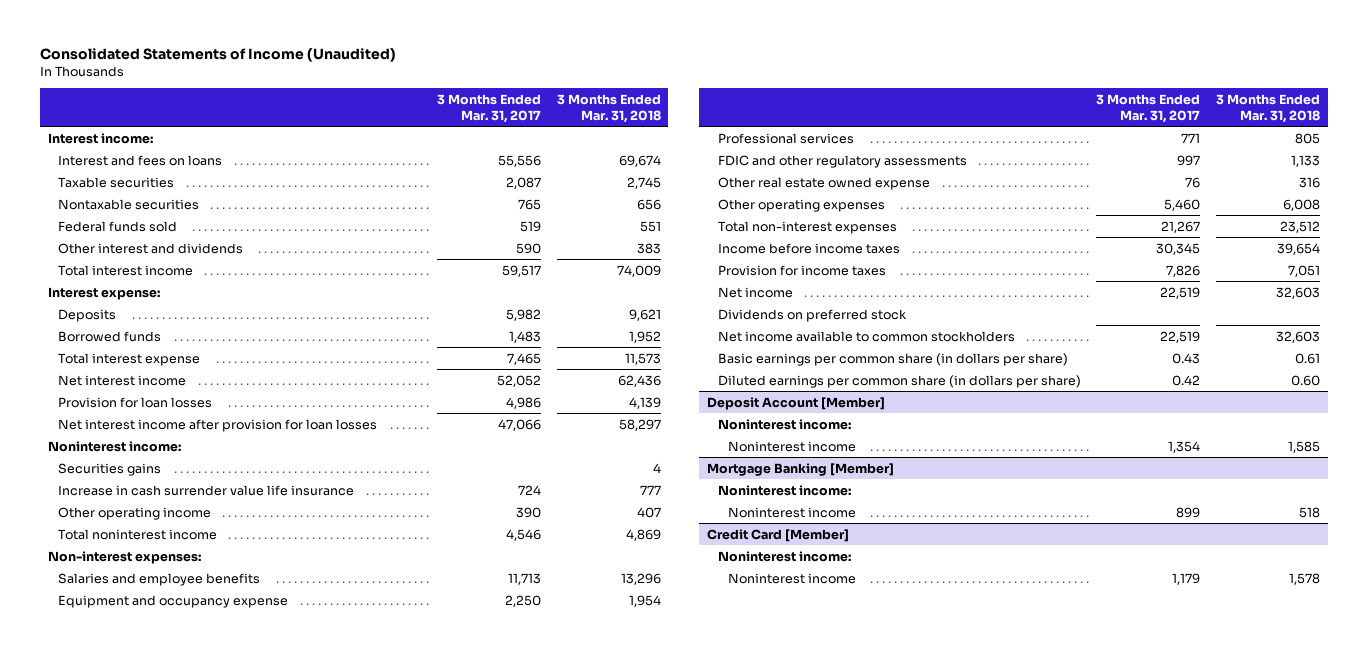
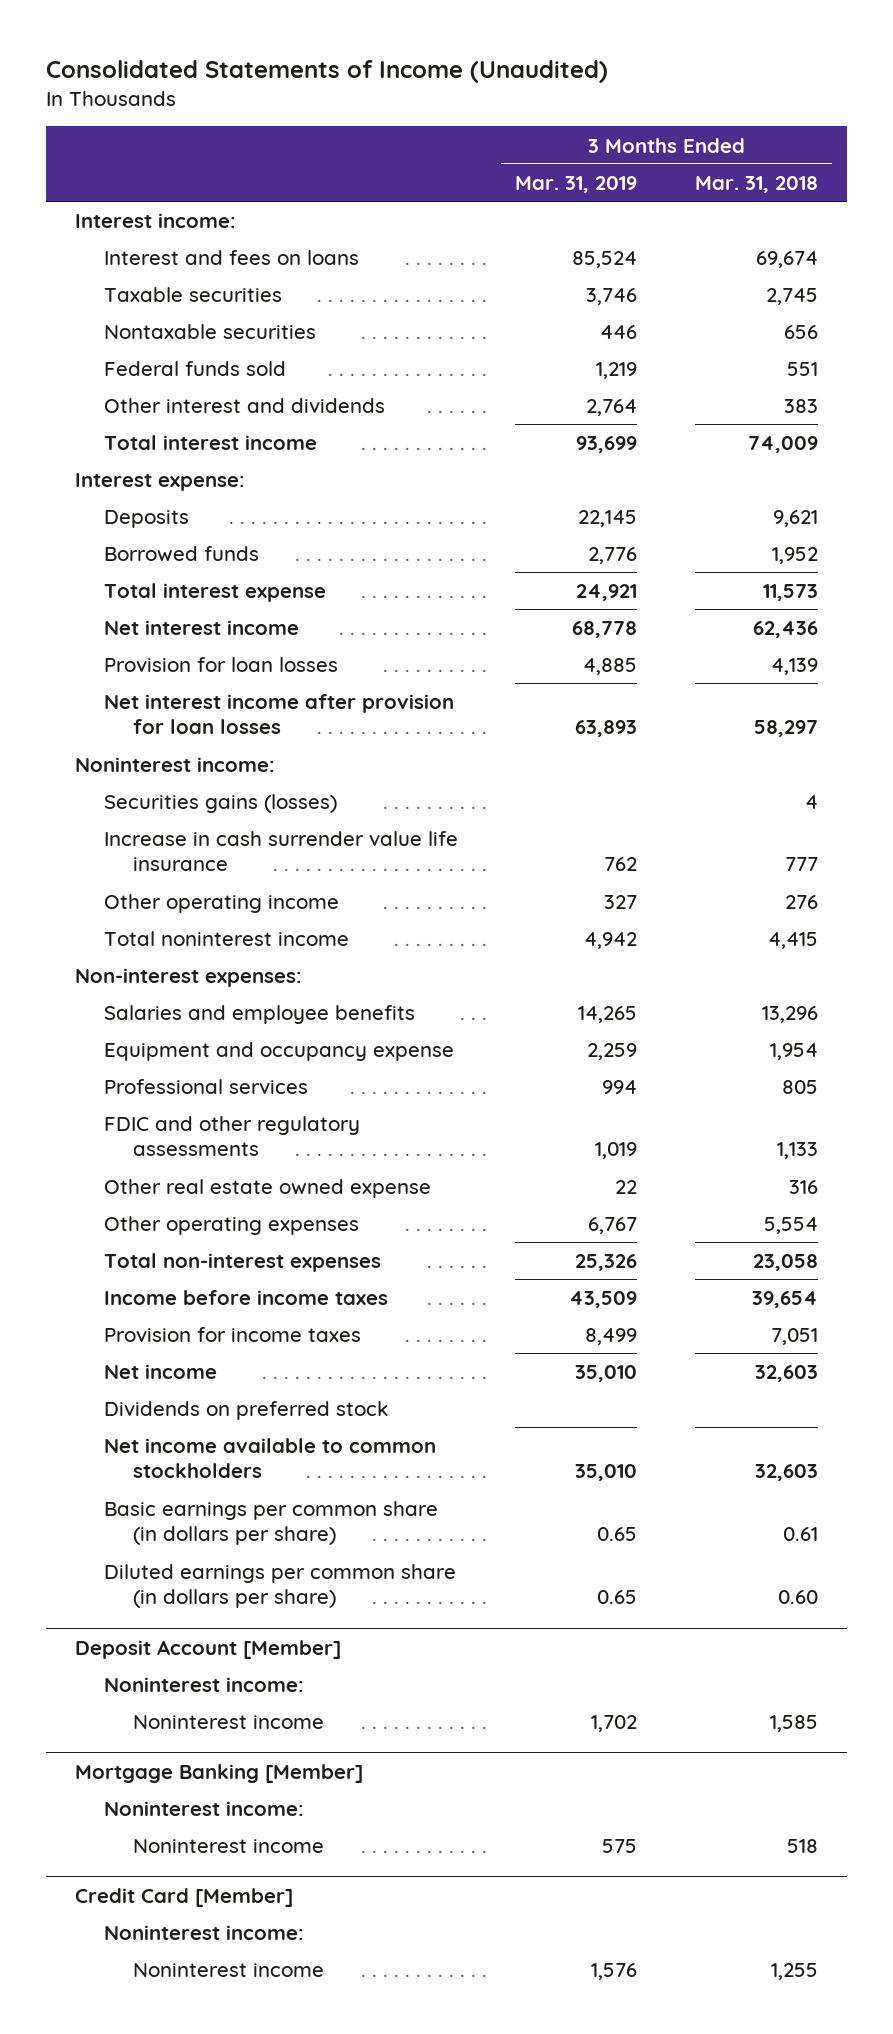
[436,93,541,123] 3 Months Ended Mar. 31, 2017 -> none
none -> [515,175,638,193] Mar. 31, 2019
[58,462,162,476] Securities gains -> [103,794,337,814] Securities gains (losses)
[636,506,661,518] 407 -> [785,895,819,910] 276
[625,528,661,541] 4,869 -> [768,932,819,950] 4,415
[1283,198,1321,211] 6,008 -> [764,1217,819,1235] 5,554
[1280,220,1321,233] 23,512 -> [753,1254,819,1272] 23,058
[1289,572,1321,585] 1,578 -> [771,1963,819,1981] 1,255

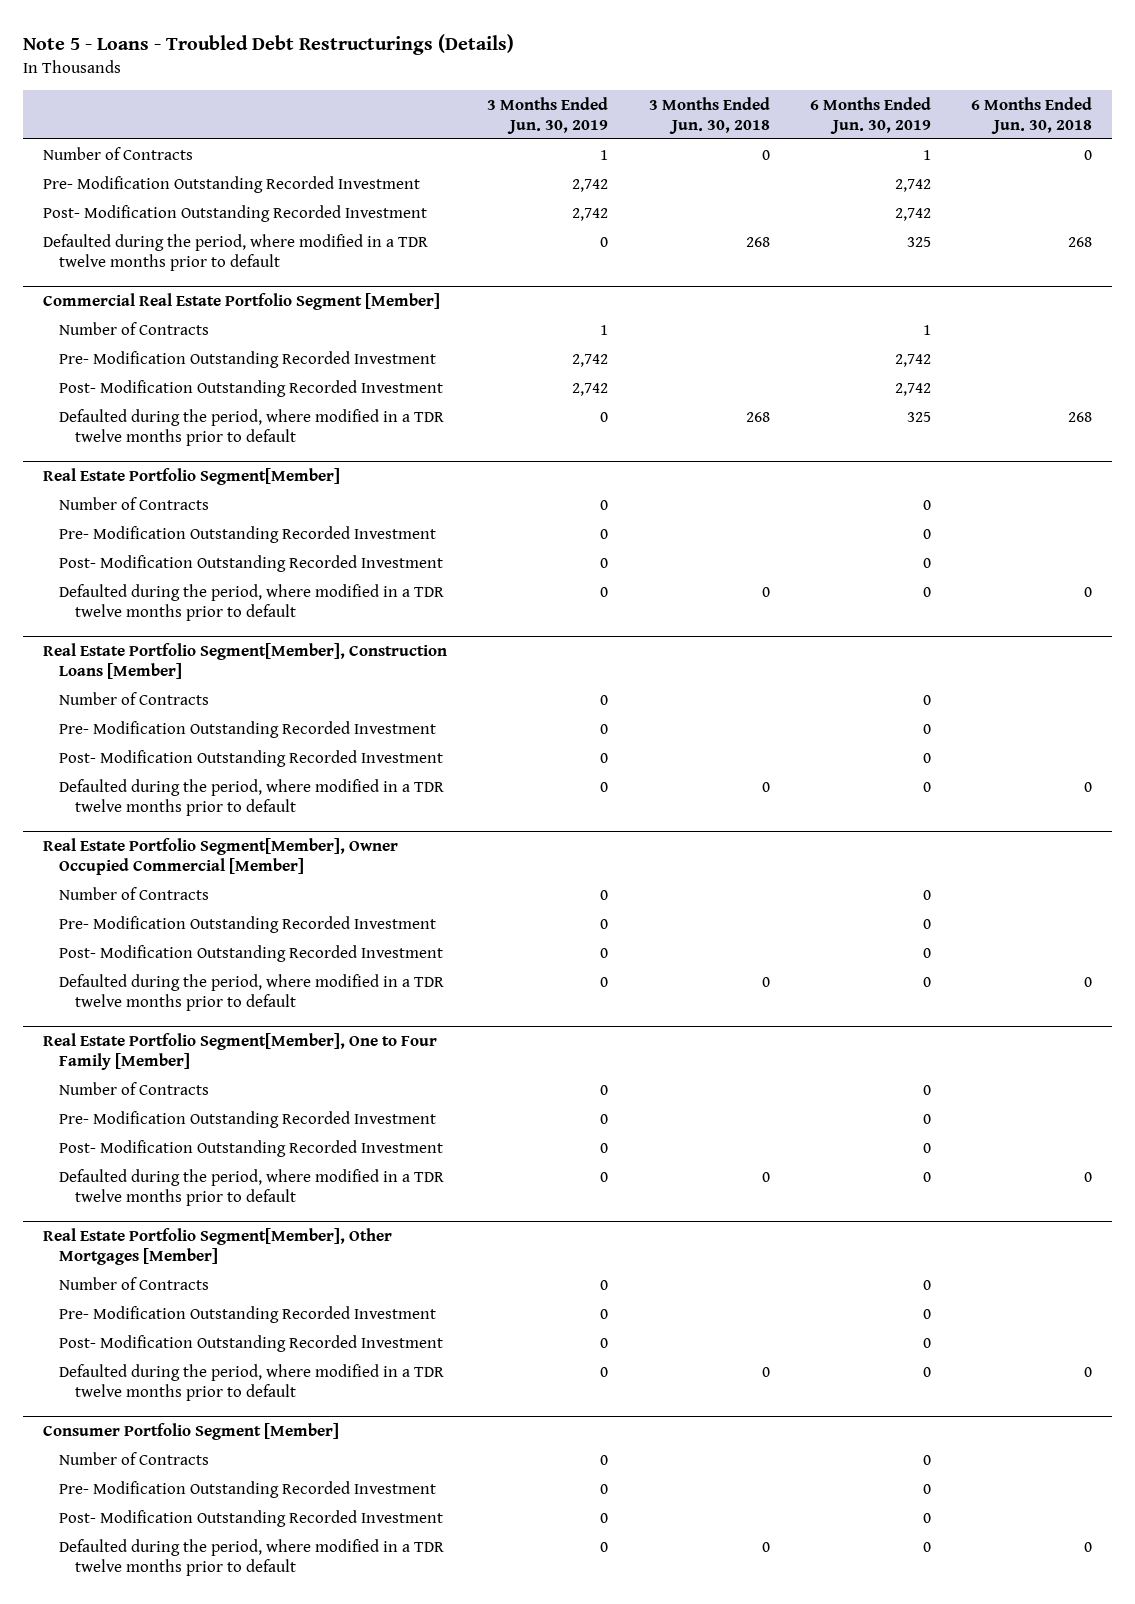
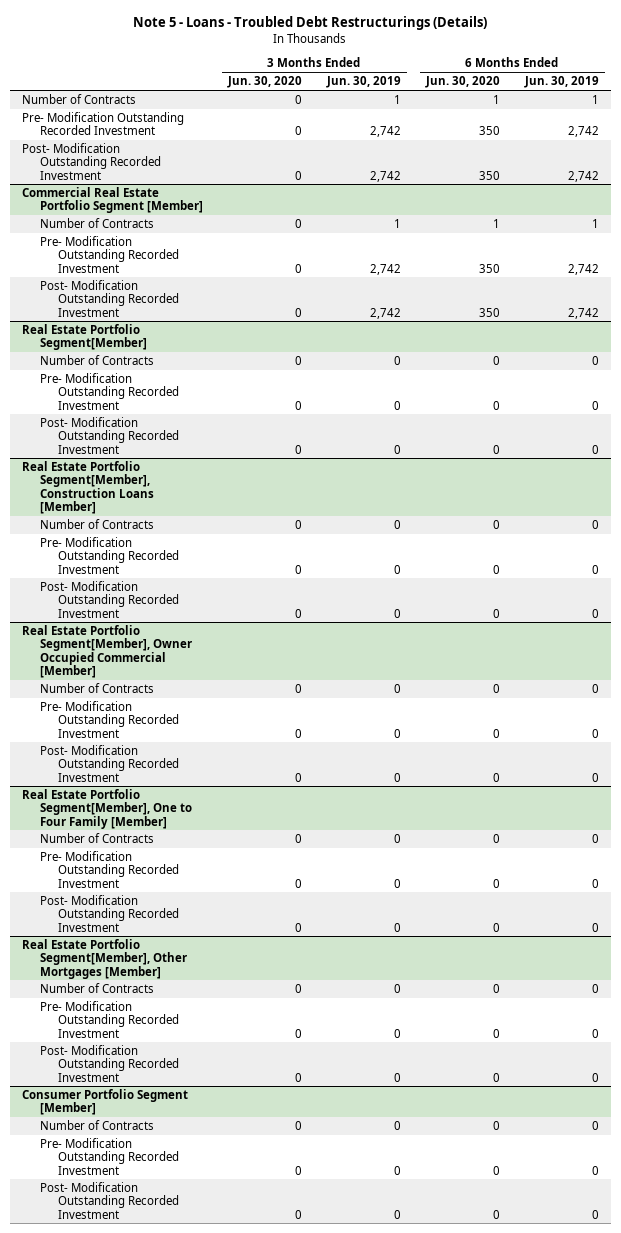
[648,96,770,134] 3 Months Ended Jun. 30, 2018 -> none
[971,96,1093,134] 6 Months Ended Jun. 30, 2018 -> none
none -> [227,76,303,89] Jun. 30, 2020
none -> [424,76,500,89] Jun. 30, 2020
[43,233,429,271] Defaulted during the period, where modified in a TDR twelve months prior to default -> none
[59,408,445,446] Defaulted during the period, where modified in a TDR twelve months prior to default -> none
[59,583,445,621] Defaulted during the period, where modified in a TDR twelve months prior to default -> none
[59,778,445,816] Defaulted during the period, where modified in a TDR twelve months prior to default -> none
[59,973,445,1011] Defaulted during the period, where modified in a TDR twelve months prior to default -> none
[59,1168,445,1206] Defaulted during the period, where modified in a TDR twelve months prior to default -> none
[59,1363,445,1401] Defaulted during the period, where modified in a TDR twelve months prior to default -> none
[59,1538,445,1576] Defaulted during the period, where modified in a TDR twelve months prior to default -> none

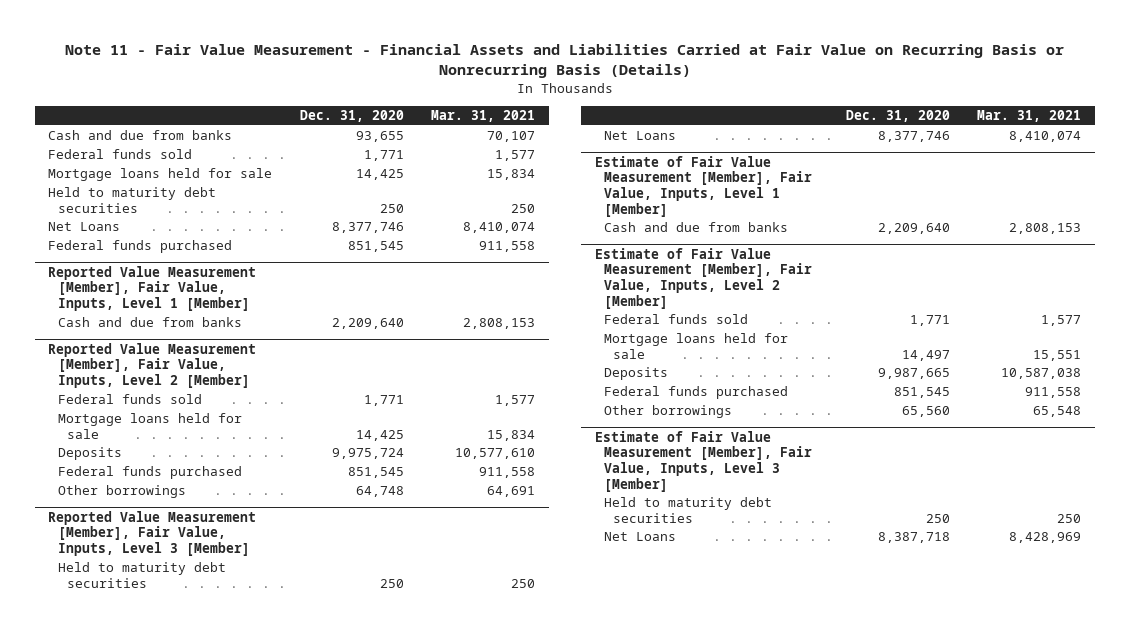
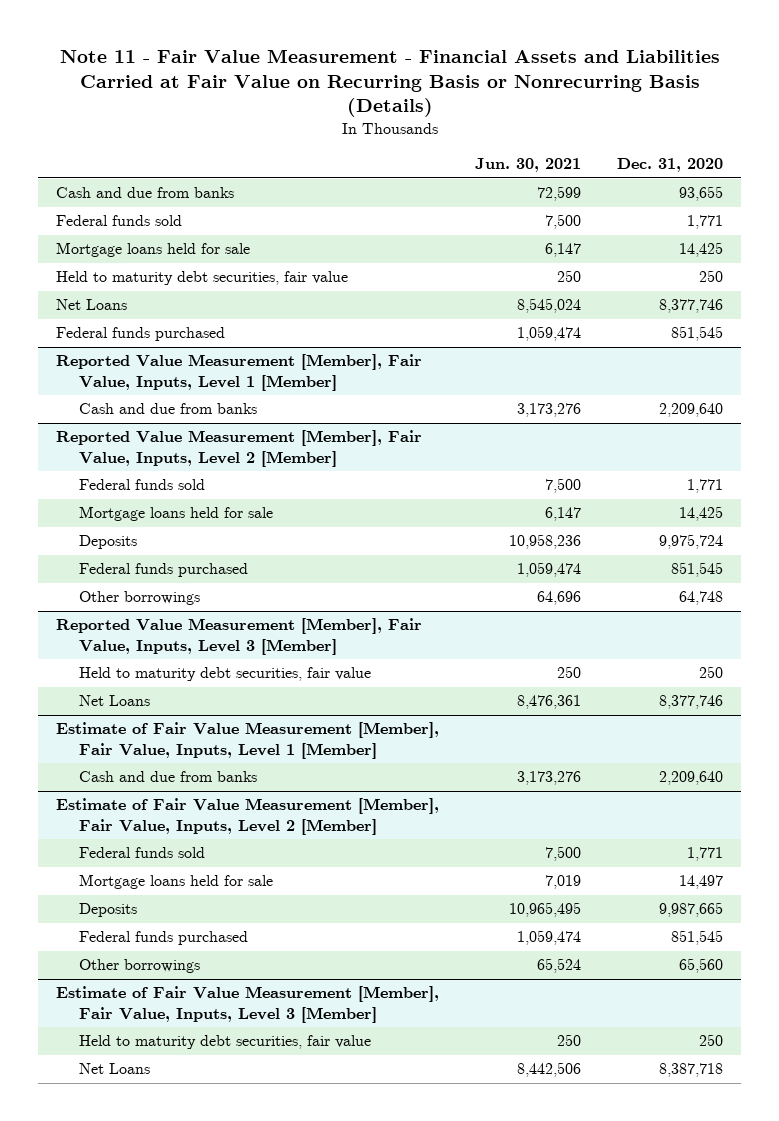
[431,109,536,122] Mar. 31, 2021 -> none
none -> [475,158,582,173] Jun. 30, 2021
[48,187,217,213] Held to maturity debt securities -> [56,271,349,286] Held to maturity debt securities, fair value
[57,562,226,588] Held to maturity debt securities -> [79,667,372,682] Held to maturity debt securities, fair value
[603,497,772,523] Held to maturity debt securities -> [79,1035,372,1050] Held to maturity debt securities, fair value

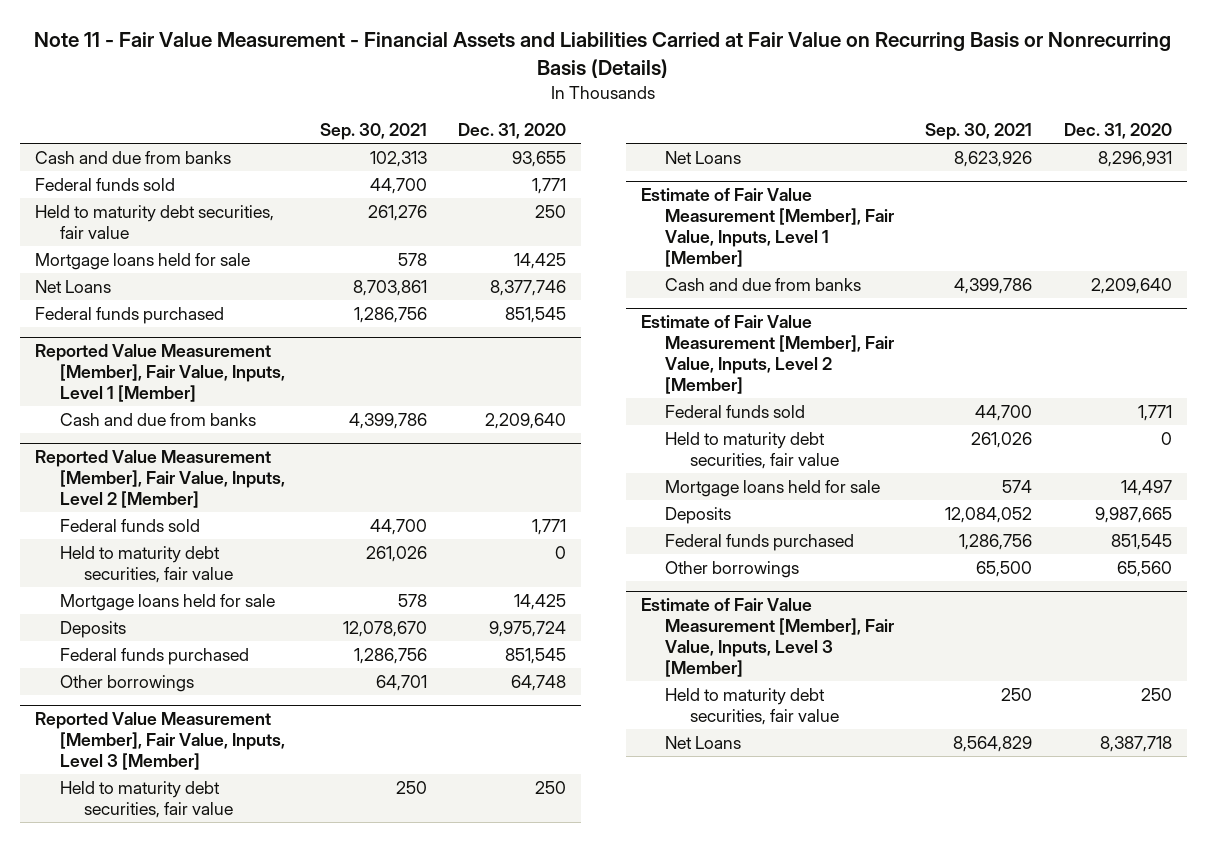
[475,158,582,173] Jun. 30, 2021 -> none
none -> [319,123,427,141] Sep. 30, 2021
[56,242,251,258] Mortgage loans held for sale -> [35,252,251,270] Mortgage loans held for sale
none -> [59,545,233,583] Held to maturity debt securities, fair value
[658,695,723,710] 8,377,746 -> [1097,150,1172,167] 8,296,931
none -> [665,431,839,469] Held to maturity debt securities, fair value

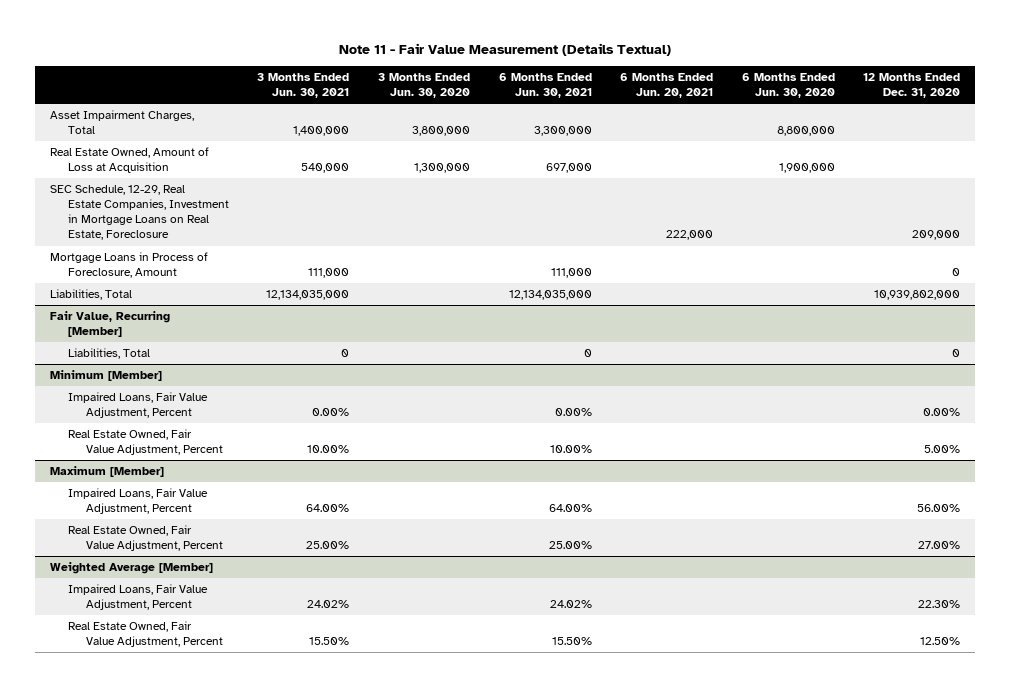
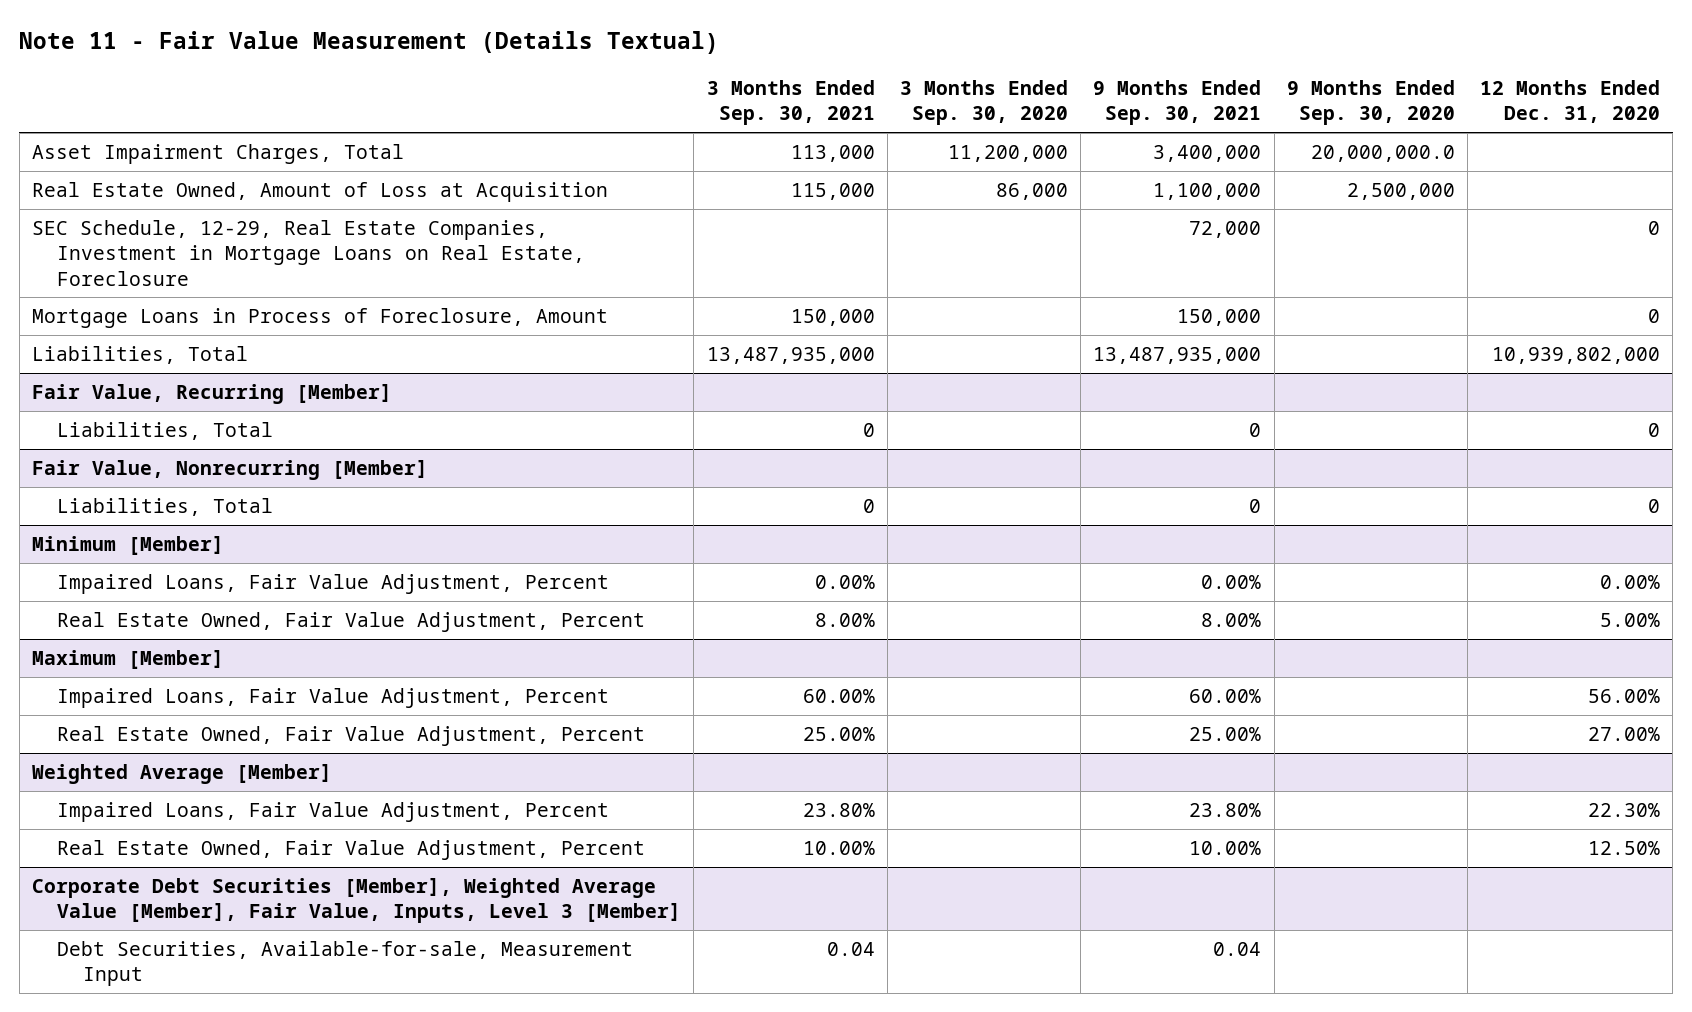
[257,72,350,98] 3 Months Ended Jun. 30, 2021 -> none
[377,72,470,98] 3 Months Ended Jun. 30, 2020 -> none
[498,72,592,98] 6 Months Ended Jun. 30, 2021 -> none
[620,72,714,98] 6 Months Ended Jun. 20, 2021 -> none
[741,72,835,98] 6 Months Ended Jun. 30, 2020 -> none
none -> [706,79,875,126] 3 Months Ended Sep. 30, 2021
none -> [900,79,1069,126] 3 Months Ended Sep. 30, 2020
none -> [1093,79,1262,126] 9 Months Ended Sep. 30, 2021
none -> [1286,79,1455,126] 9 Months Ended Sep. 30, 2020
[912,230,961,241] 209,000 -> [1648,220,1661,235] 0
none -> [31,459,428,480] Fair Value, Nonrecurring [Member]
none -> [57,497,274,516] Liabilities, Total
none -> [31,877,682,924] Corporate Debt Securities [Member], Weighted Average Value [Member], Fair Value, Inputs, Level 3 [Member]
none -> [57,940,634,987] Debt Securities, Available-for-sale, Measurement Input

